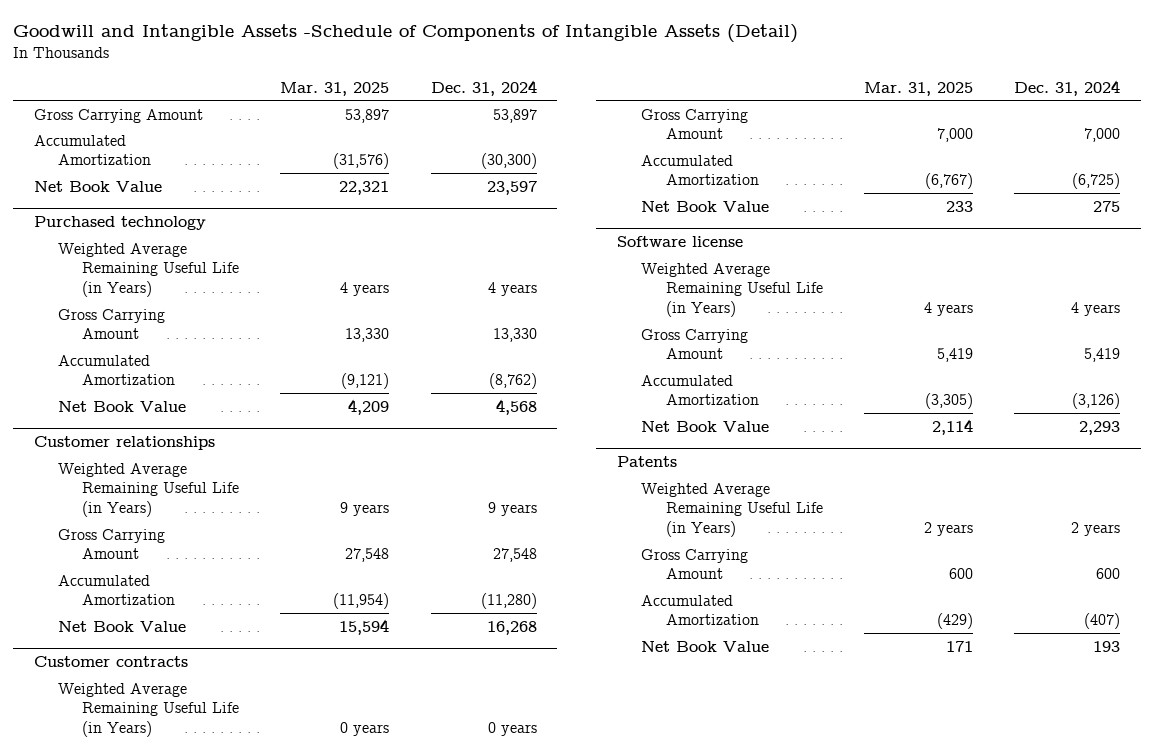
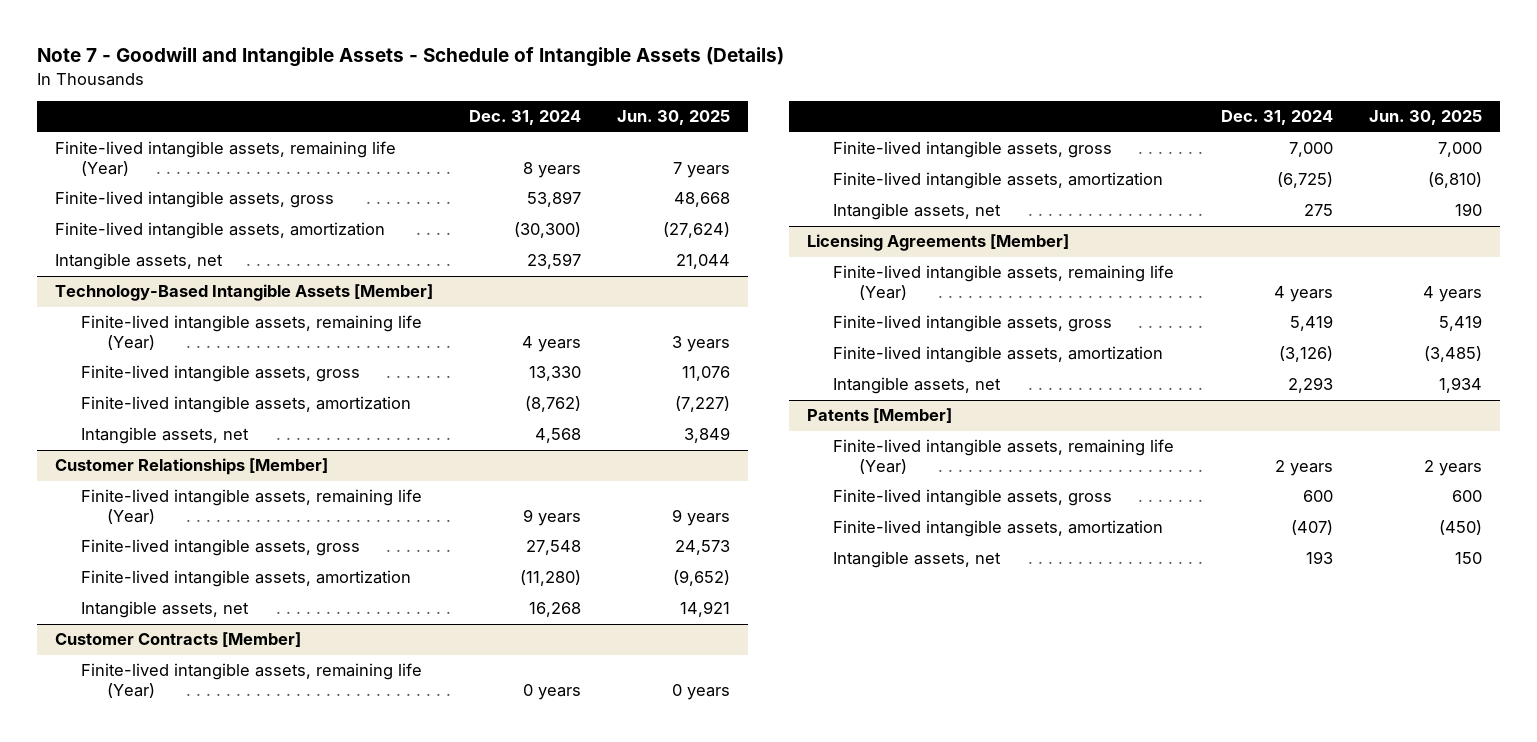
[12,24,798,44] Goodwill and Intangible Assets -Schedule of Components of Intangible Assets (Detail) -> [37,47,785,68] Note 7 - Goodwill and Intangible Assets - Schedule of Intangible Assets (Details)
[280,81,390,96] Mar. 31, 2025 -> none
none -> [617,110,731,126] Jun. 30, 2025
[57,242,240,297] Weighted Average Remaining Useful Life (in Years) -> none
[57,462,240,517] Weighted Average Remaining Useful Life (in Years) -> none
[57,682,240,737] Weighted Average Remaining Useful Life (in Years) -> none
[617,236,744,248] Software license -> none
[641,262,823,317] Weighted Average Remaining Useful Life (in Years) -> none
[641,482,823,537] Weighted Average Remaining Useful Life (in Years) -> none
none -> [55,141,397,177] Finite-lived intangible assets, remaining life (Year)
[33,108,203,123] Gross Carrying Amount -> [55,191,335,209] Finite-lived intangible assets, gross
[33,134,151,166] Accumulated Amortization -> [55,222,386,240] Finite-lived intangible assets, amortization
[33,180,162,192] Net Book Value -> [55,253,224,271] Intangible assets, net
[33,216,206,231] Purchased technology -> [55,284,434,302] Technology-Based Intangible Assets [Member]
none -> [81,315,423,351] Finite-lived intangible assets, remaining life (Year)
[57,308,165,340] Gross Carrying Amount -> [81,365,361,383] Finite-lived intangible assets, gross
[57,354,176,386] Accumulated Amortization -> [81,396,412,414] Finite-lived intangible assets, amortization
[57,400,186,412] Net Book Value -> [81,427,250,445] Intangible assets, net
[33,436,215,451] Customer relationships -> [55,458,329,476] Customer Relationships [Member]
none -> [81,489,423,525] Finite-lived intangible assets, remaining life (Year)
[57,528,165,560] Gross Carrying Amount -> [81,539,361,557] Finite-lived intangible assets, gross
[57,574,176,606] Accumulated Amortization -> [81,570,412,588] Finite-lived intangible assets, amortization
[57,620,186,632] Net Book Value -> [81,601,250,619] Intangible assets, net
[33,656,188,668] Customer contracts -> [55,632,302,648] Customer Contracts [Member]
none -> [81,663,423,699] Finite-lived intangible assets, remaining life (Year)
[641,108,749,140] Gross Carrying Amount -> [832,141,1112,159] Finite-lived intangible assets, gross
[641,154,759,186] Accumulated Amortization -> [832,172,1163,190] Finite-lived intangible assets, amortization
[641,200,770,212] Net Book Value -> [832,203,1001,221] Intangible assets, net
none -> [806,234,1069,252] Licensing Agreements [Member]
none -> [832,265,1174,301] Finite-lived intangible assets, remaining life (Year)
[641,328,749,360] Gross Carrying Amount -> [832,315,1112,333] Finite-lived intangible assets, gross
[641,374,759,406] Accumulated Amortization -> [832,346,1163,364] Finite-lived intangible assets, amortization
[641,420,770,432] Net Book Value -> [832,377,1001,395] Intangible assets, net
[617,456,678,468] Patents -> [806,408,952,424] Patents [Member]
none -> [832,439,1174,475] Finite-lived intangible assets, remaining life (Year)
[641,548,749,580] Gross Carrying Amount -> [832,489,1112,507] Finite-lived intangible assets, gross
[641,594,759,626] Accumulated Amortization -> [832,520,1163,538] Finite-lived intangible assets, amortization
[641,640,770,652] Net Book Value -> [832,551,1001,569] Intangible assets, net

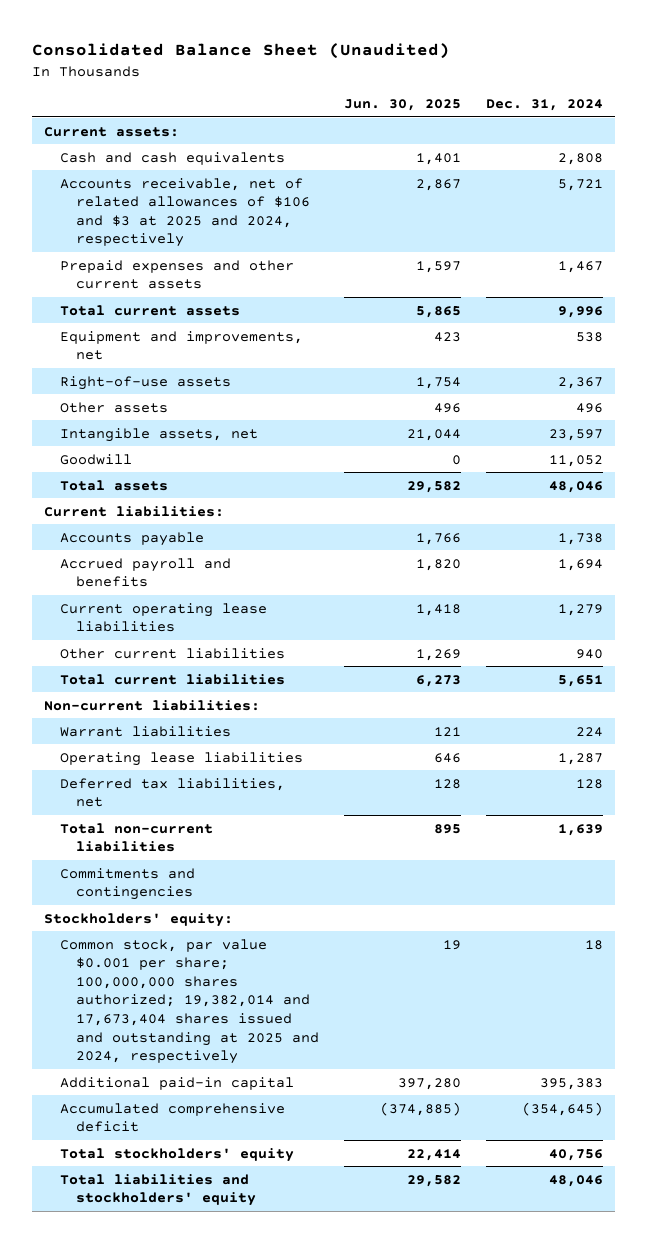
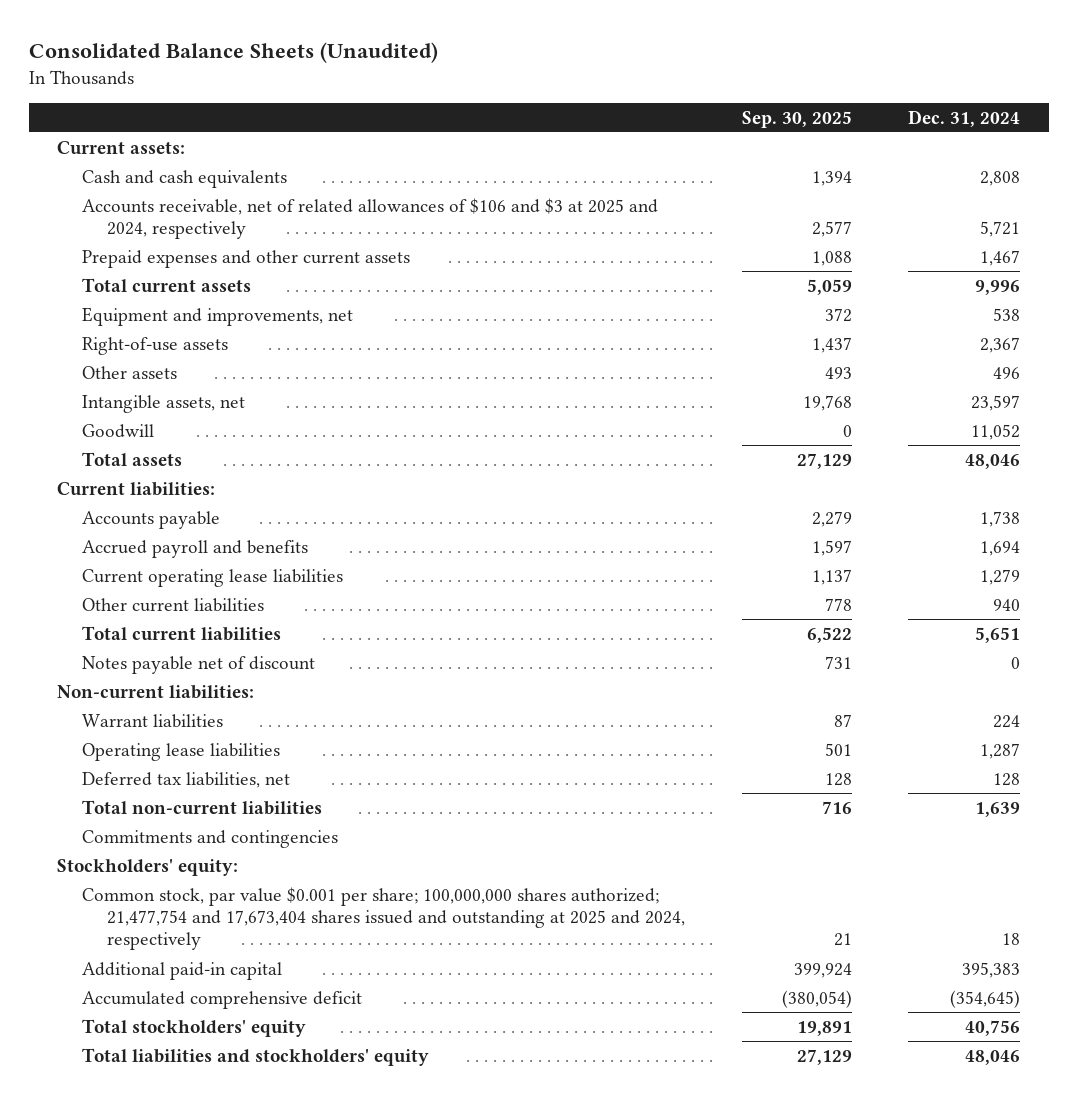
[31,43,450,60] Consolidated Balance Sheet (Unaudited) -> [28,42,438,64] Consolidated Balance Sheets (Unaudited)
[343,99,461,112] Jun. 30, 2025 -> none
none -> [741,110,852,128] Sep. 30, 2025
none -> [81,655,315,674] Notes payable net of discount
[59,938,319,1065] Common stock, par value $0.001 per share; 100,000,000 shares authorized; 19,382,014 and 17,673,404 shares issued and outstanding at 2025 and 2024, respectively -> [81,886,685,951] Common stock, par value $0.001 per share; 100,000,000 shares authorized; 21,477,754 and 17,673,404 shares issued and outstanding at 2025 and 2024, respectively

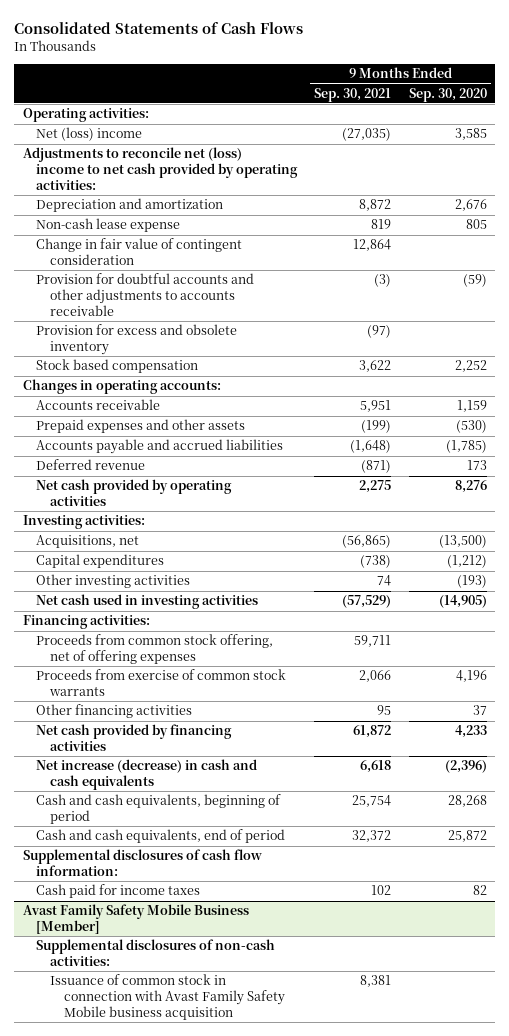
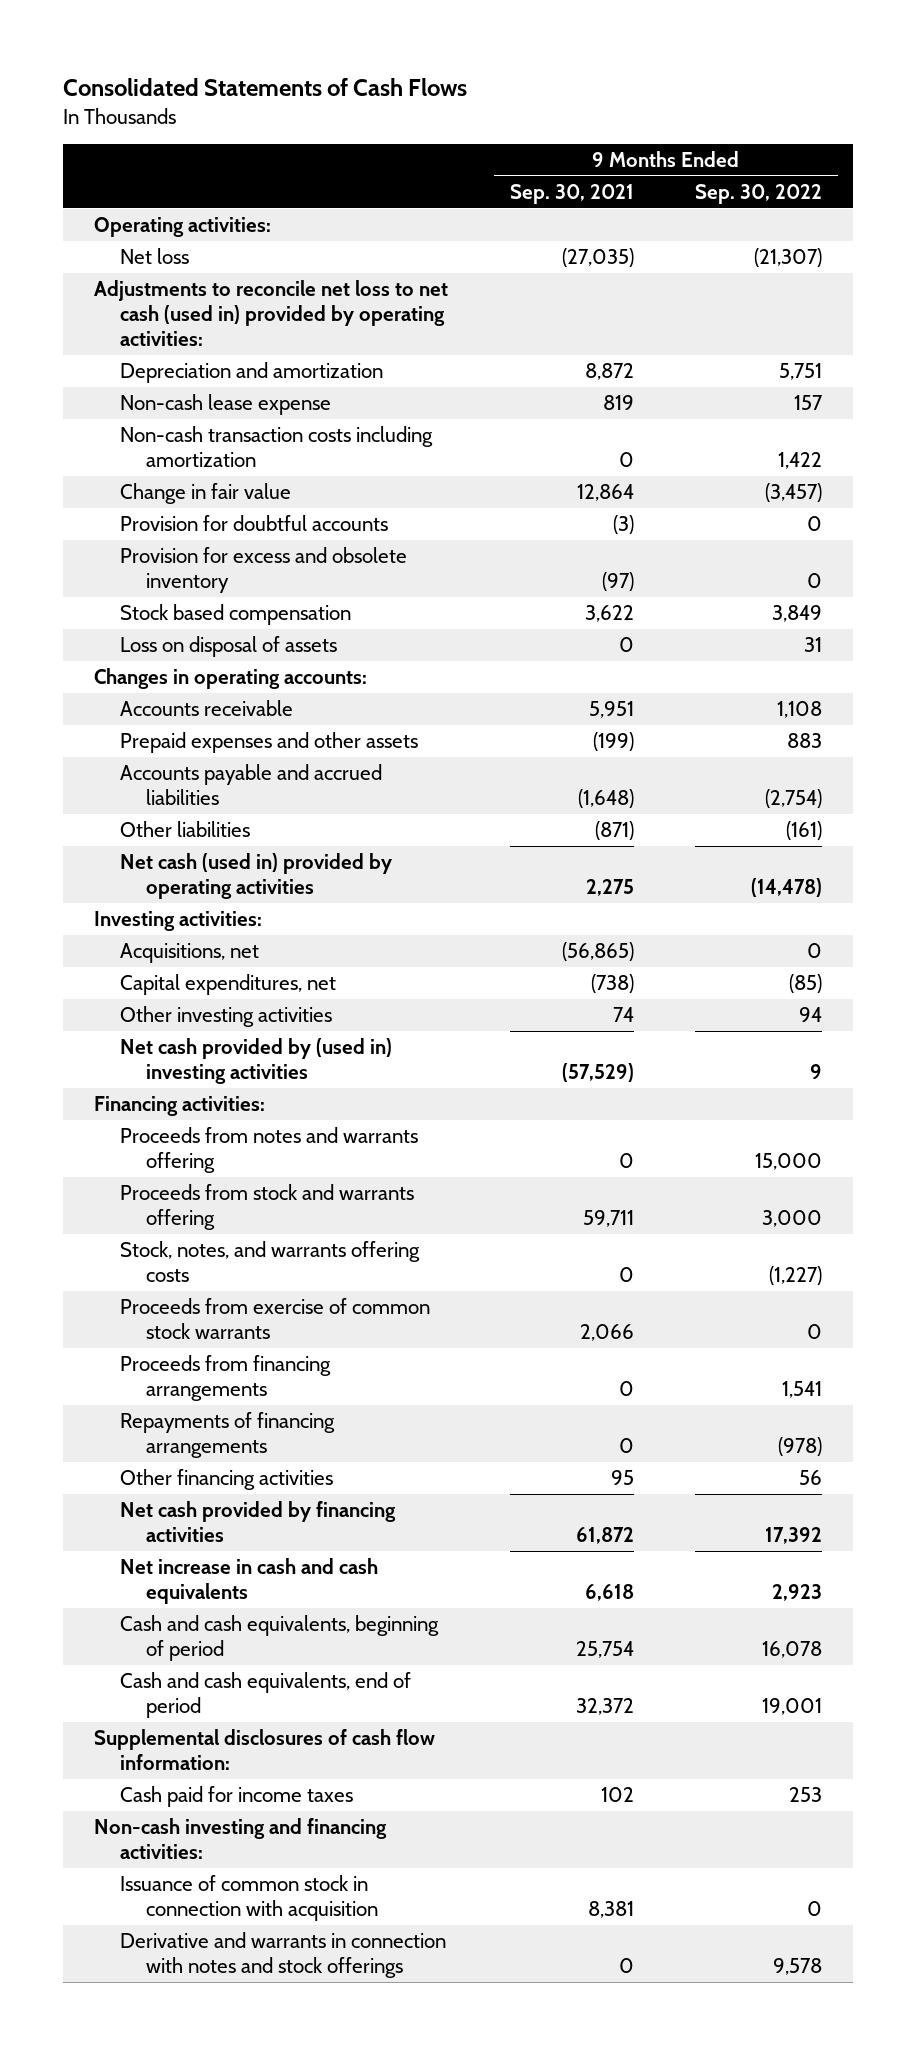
[408,87,487,102] Sep. 30, 2020 -> none
none -> [695,184,823,205] Sep. 30, 2022
[36,127,143,142] Net (loss) income -> [120,248,190,265] Net loss
[22,147,299,190] Adjustments to reconcile net (loss) income to net cash provided by operating activities: -> [94,280,449,347] Adjustments to reconcile net loss to net cash (used in) provided by operating activities:
none -> [120,426,434,468] Non-cash transaction costs including amortization
[36,238,243,266] Change in fair value of contingent consideration -> [120,483,292,505] Change in fair value
[36,273,255,316] Provision for doubtful accounts and other adjustments to accounts receivable -> [120,515,389,532] Provision for doubtful accounts
none -> [120,636,338,658] Loss on disposal of assets
[36,459,146,471] Deferred revenue -> [120,821,251,838] Other liabilities
[36,479,233,507] Net cash provided by operating activities -> [120,853,393,900] Net cash (used in) provided by operating activities
[36,554,165,569] Capital expenditures -> [120,974,337,996] Capital expenditures, net
[36,594,259,610] Net cash used in investing activities -> [120,1038,393,1085] Net cash provided by (used in) investing activities
none -> [120,1127,419,1174] Proceeds from notes and warrants offering
[36,634,274,665] Proceeds from common stock offering, net of offering expenses -> [120,1184,415,1231] Proceeds from stock and warrants offering
none -> [120,1241,421,1283] Stock, notes, and warrants offering costs
none -> [120,1355,332,1402] Proceeds from financing arrangements
none -> [120,1412,336,1459] Repayments of financing arrangements
[36,759,258,791] Net increase (decrease) in cash and cash equivalents -> [120,1558,379,1605] Net increase in cash and cash equivalents
[22,904,249,935] Avast Family Safety Mobile Business [Member] -> none
[36,939,276,967] Supplemental disclosures of non-cash activities: -> [94,1818,388,1860] Non-cash investing and financing activities:
[49,974,285,1020] Issuance of common stock in connection with Avast Family Safety Mobile business acquisition -> [120,1875,379,1922] Issuance of common stock in connection with acquisition
none -> [120,1932,447,1979] Derivative and warrants in connection with notes and stock offerings

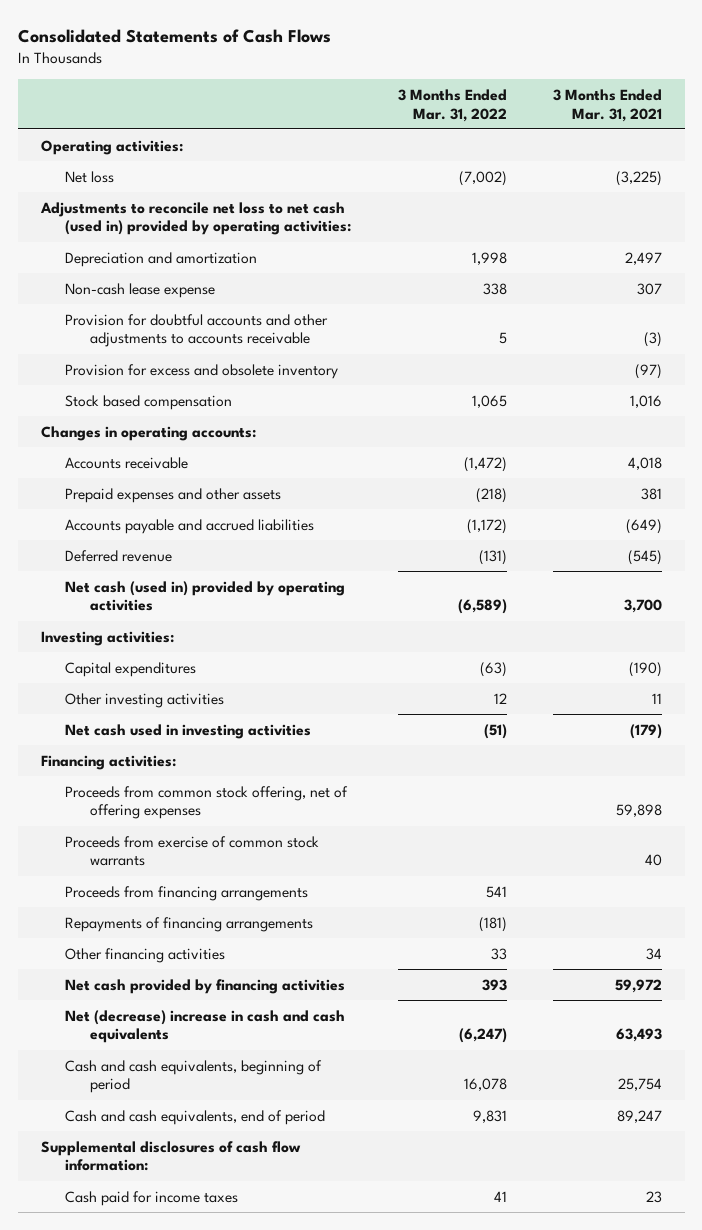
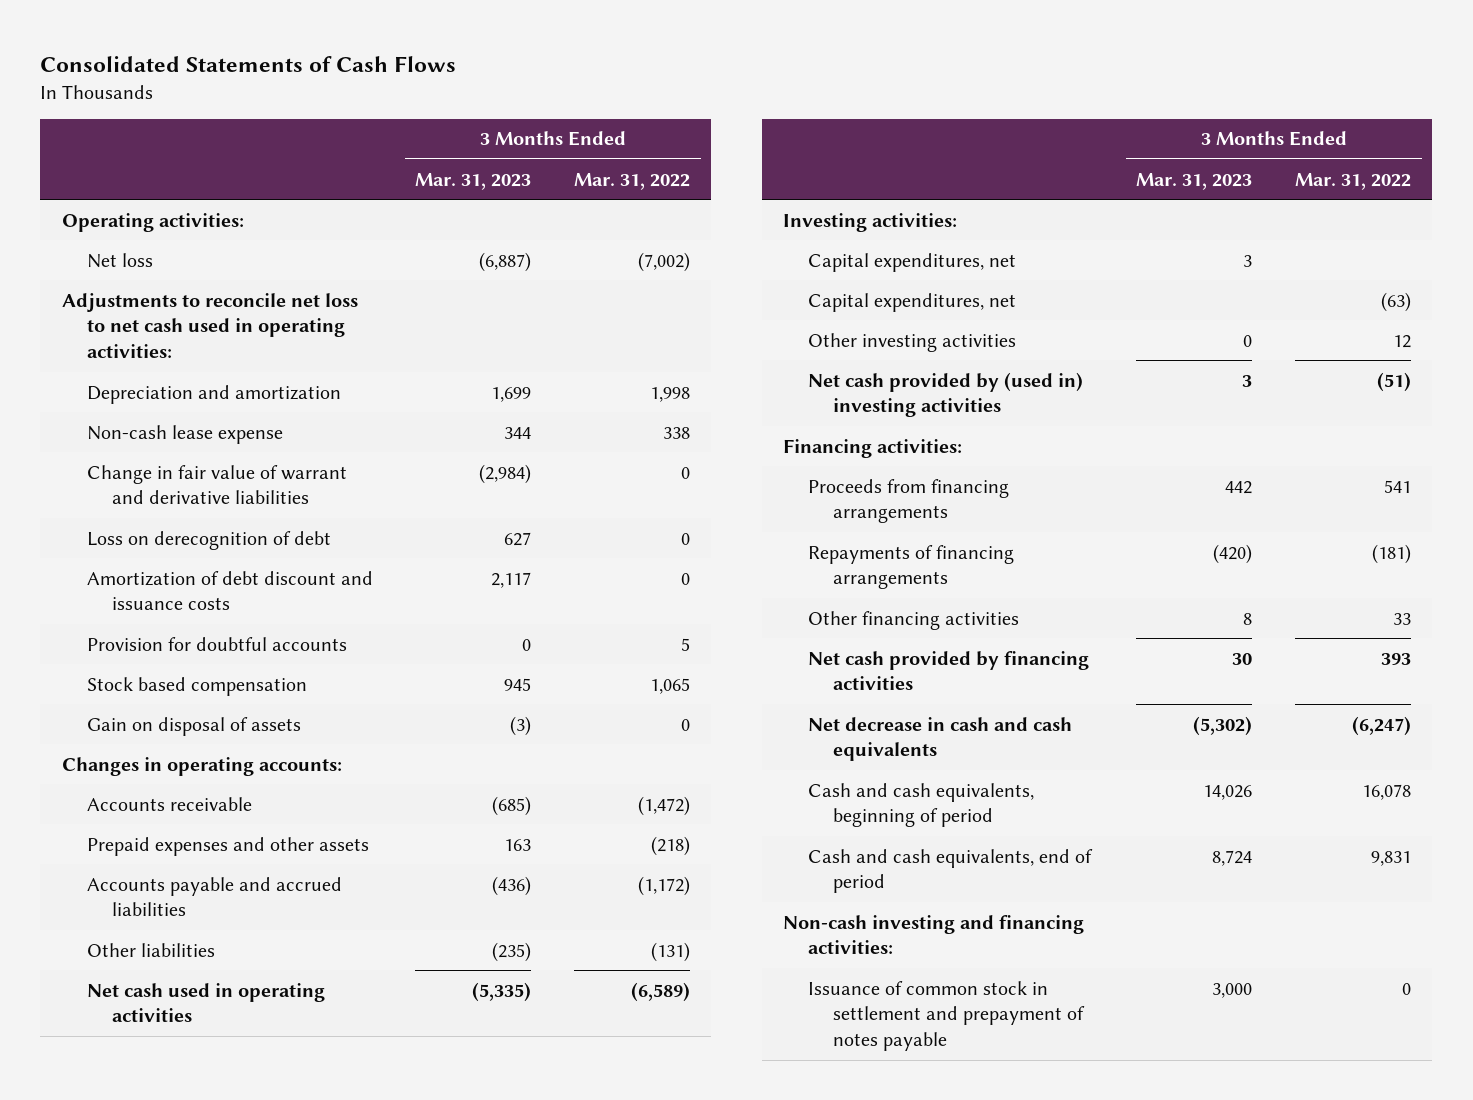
[552,88,662,122] 3 Months Ended Mar. 31, 2021 -> none
none -> [415,172,532,190] Mar. 31, 2023
[39,201,352,236] Adjustments to reconcile net loss to net cash (used in) provided by operating activities: -> [61,292,358,359] Adjustments to reconcile net loss to net cash used in operating activities:
[65,363,339,379] Provision for excess and obsolete inventory -> none
none -> [86,464,347,505] Change in fair value of warrant and derivative liabilities
none -> [86,530,331,550] Loss on derecognition of debt
none -> [86,570,373,611] Amortization of debt discount and issuance costs
[65,313,329,348] Provision for doubtful accounts and other adjustments to accounts receivable -> [86,636,347,651] Provision for doubtful accounts
none -> [86,716,301,736] Gain on disposal of assets
[65,549,173,562] Deferred revenue -> [86,942,215,957] Other liabilities
[65,580,346,612] Net cash (used in) provided by operating activities -> [86,982,325,1023] Net cash used in operating activities
none -> [807,252,1016,272] Capital expenditures, net
[65,661,197,677] Capital expenditures -> [807,292,1016,312] Capital expenditures, net
[65,723,312,739] Net cash used in investing activities -> [807,371,1083,418] Net cash provided by (used in) investing activities
[65,785,349,820] Proceeds from common stock offering, net of offering expenses -> none
[65,835,320,867] Proceeds from exercise of common stock warrants -> none
[65,1009,346,1044] Net (decrease) increase in cash and cash equivalents -> [807,716,1072,762] Net decrease in cash and cash equivalents
[40,1140,301,1172] Supplemental disclosures of cash flow information: -> none
[65,1190,239,1206] Cash paid for income taxes -> none
none -> [782,914,1084,955] Non-cash investing and financing activities:
none -> [807,980,1085,1052] Issuance of common stock in settlement and prepayment of notes payable

